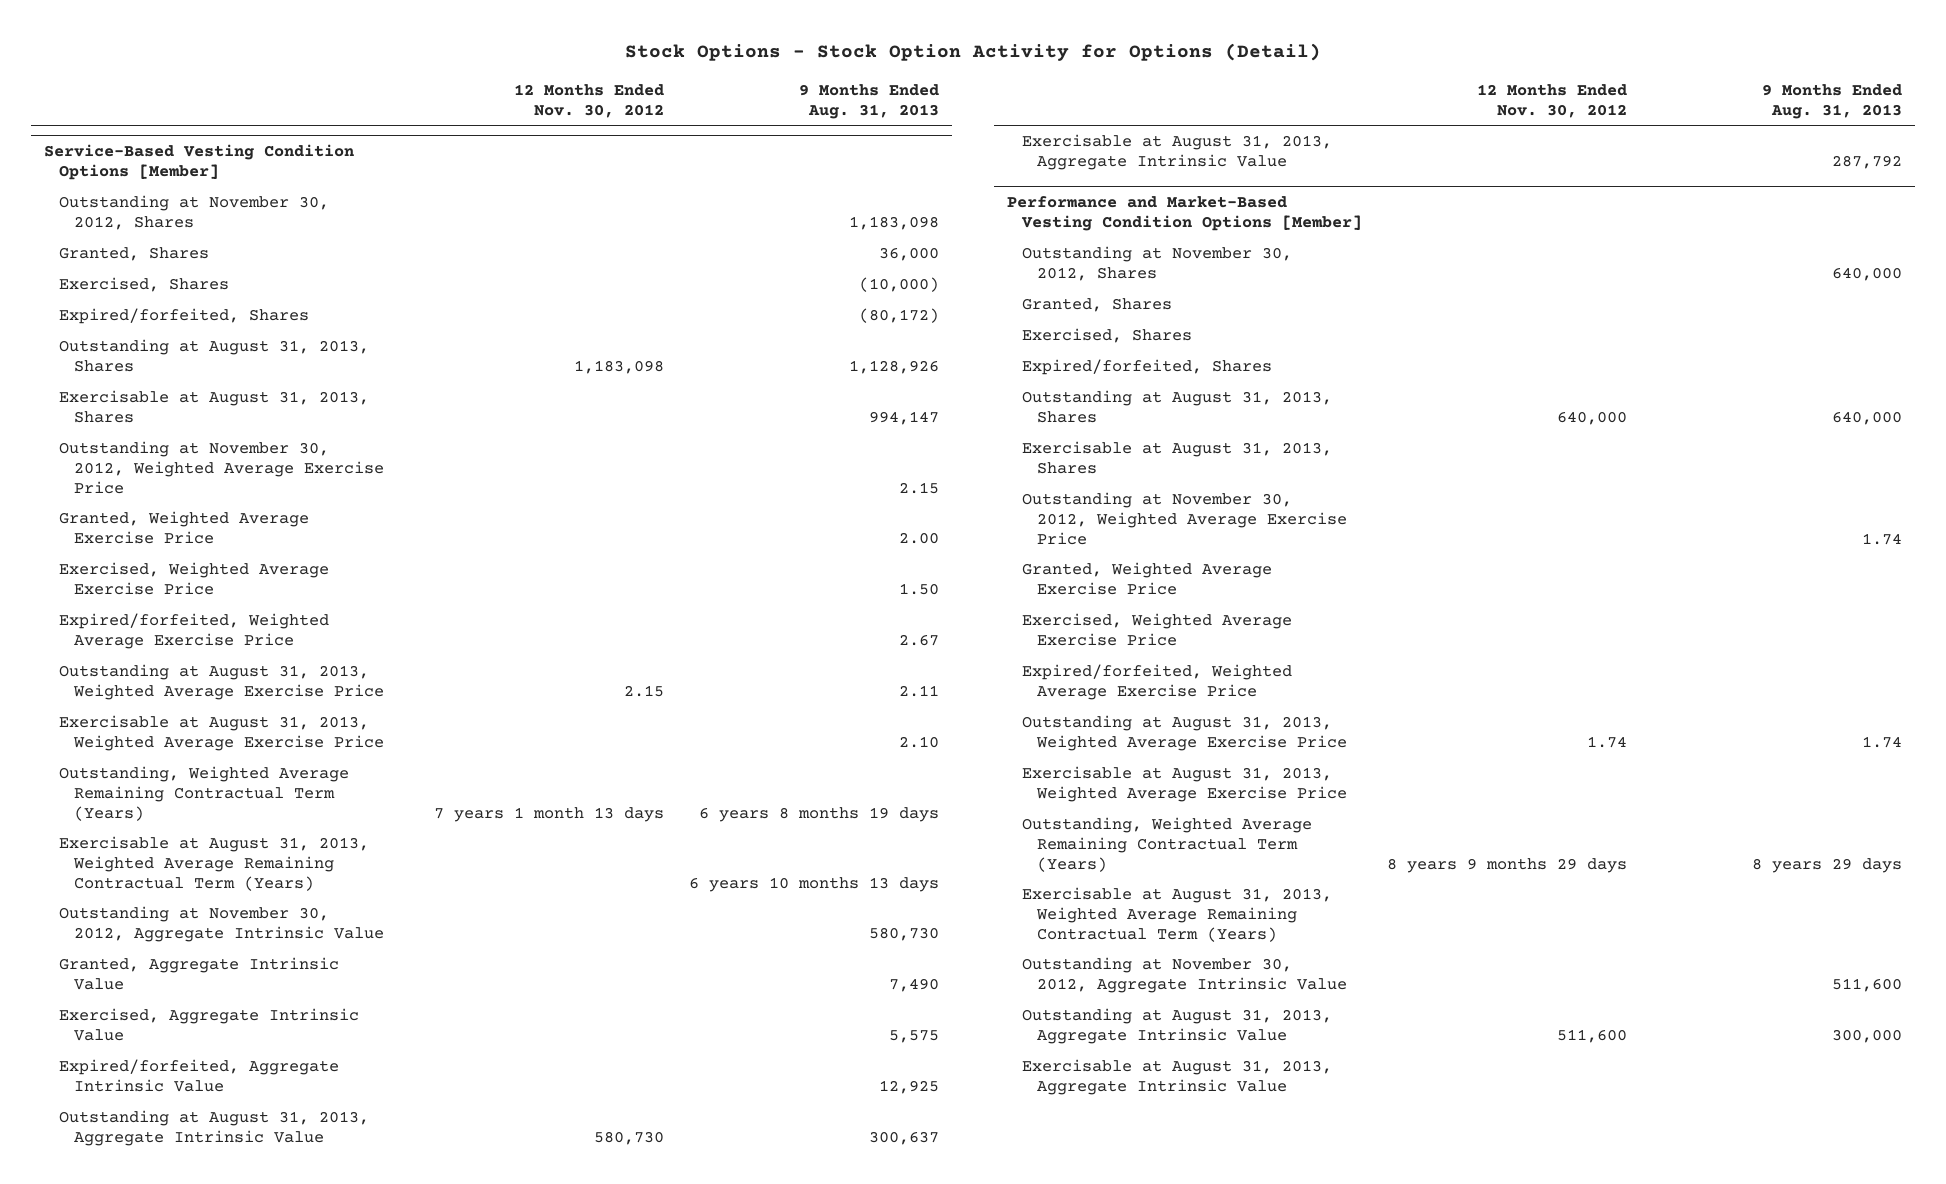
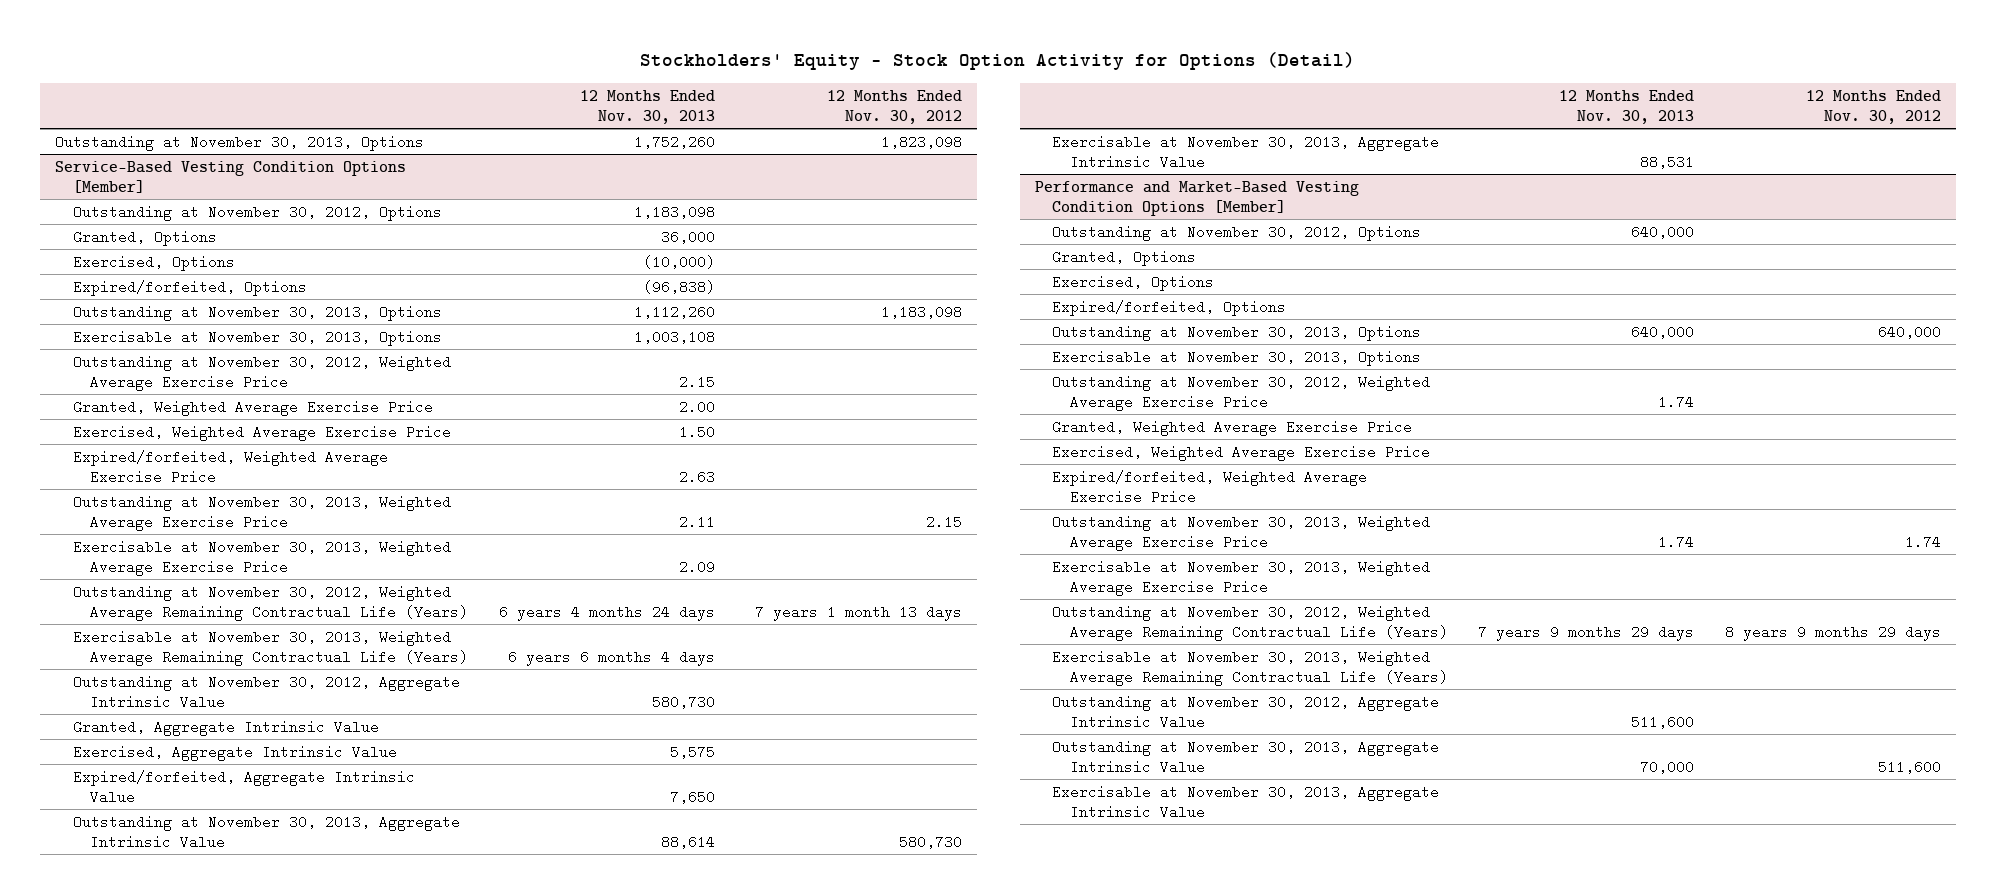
[625,43,1322,62] Stock Options - Stock Option Activity for Options (Detail) -> [640,52,1356,71] Stockholders' Equity - Stock Option Activity for Options (Detail)
[799,83,940,119] 9 Months Ended Aug. 31, 2013 -> none
none -> [579,90,715,125] 12 Months Ended Nov. 30, 2013
none -> [55,134,425,151] Outstanding at November 30, 2013, Options
[58,195,329,231] Outstanding at November 30, 2012, Shares -> [72,204,442,221] Outstanding at November 30, 2012, Options
[58,247,209,262] Granted, Shares -> [72,229,217,246] Granted, Options
[58,277,229,293] Exercised, Shares -> [72,254,235,271] Exercised, Options
[58,308,309,325] Expired/forfeited, Shares -> [72,279,307,296] Expired/forfeited, Options
[58,339,369,373] Outstanding at August 31, 2013, Shares -> [72,304,442,321] Outstanding at November 30, 2013, Options
[58,390,369,424] Exercisable at August 31, 2013, Shares -> [72,329,442,346] Exercisable at November 30, 2013, Options
[58,664,384,701] Outstanding at August 31, 2013, Weighted Average Exercise Price -> [72,494,451,531] Outstanding at November 30, 2013, Weighted Average Exercise Price
[58,715,384,752] Exercisable at August 31, 2013, Weighted Average Exercise Price -> [72,539,451,576] Exercisable at November 30, 2013, Weighted Average Exercise Price
[58,766,349,821] Outstanding, Weighted Average Remaining Contractual Term (Years) -> [72,584,469,621] Outstanding at November 30, 2012, Weighted Average Remaining Contractual Life (Years)
[58,836,369,891] Exercisable at August 31, 2013, Weighted Average Remaining Contractual Term (Years) -> [72,629,469,666] Exercisable at November 30, 2013, Weighted Average Remaining Contractual Life (Years)
[58,1110,369,1147] Outstanding at August 31, 2013, Aggregate Intrinsic Value -> [72,814,460,849] Outstanding at November 30, 2013, Aggregate Intrinsic Value
[1021,134,1332,171] Exercisable at August 31, 2013, Aggregate Intrinsic Value -> [1052,134,1440,169] Exercisable at November 30, 2013, Aggregate Intrinsic Value
[1021,246,1292,282] Outstanding at November 30, 2012, Shares -> [1052,224,1422,241] Outstanding at November 30, 2012, Options
[1021,298,1172,313] Granted, Shares -> [1052,249,1197,266] Granted, Options
[1021,328,1192,344] Exercised, Shares -> [1052,274,1215,291] Exercised, Options
[1021,359,1272,376] Expired/forfeited, Shares -> [1052,299,1287,316] Expired/forfeited, Options
[1021,390,1332,424] Outstanding at August 31, 2013, Shares -> [1052,324,1422,341] Outstanding at November 30, 2013, Options
[1021,441,1332,475] Exercisable at August 31, 2013, Shares -> [1052,349,1422,366] Exercisable at November 30, 2013, Options
[1021,715,1347,752] Outstanding at August 31, 2013, Weighted Average Exercise Price -> [1052,514,1431,551] Outstanding at November 30, 2013, Weighted Average Exercise Price
[1021,766,1347,803] Exercisable at August 31, 2013, Weighted Average Exercise Price -> [1052,559,1431,596] Exercisable at November 30, 2013, Weighted Average Exercise Price
[1021,817,1312,872] Outstanding, Weighted Average Remaining Contractual Term (Years) -> [1052,604,1448,641] Outstanding at November 30, 2012, Weighted Average Remaining Contractual Life (Years)
[1021,887,1332,942] Exercisable at August 31, 2013, Weighted Average Remaining Contractual Term (Years) -> [1052,649,1448,686] Exercisable at November 30, 2013, Weighted Average Remaining Contractual Life (Years)
[1021,1008,1332,1045] Outstanding at August 31, 2013, Aggregate Intrinsic Value -> [1052,739,1440,774] Outstanding at November 30, 2013, Aggregate Intrinsic Value
[1021,1059,1332,1096] Exercisable at August 31, 2013, Aggregate Intrinsic Value -> [1052,784,1440,819] Exercisable at November 30, 2013, Aggregate Intrinsic Value

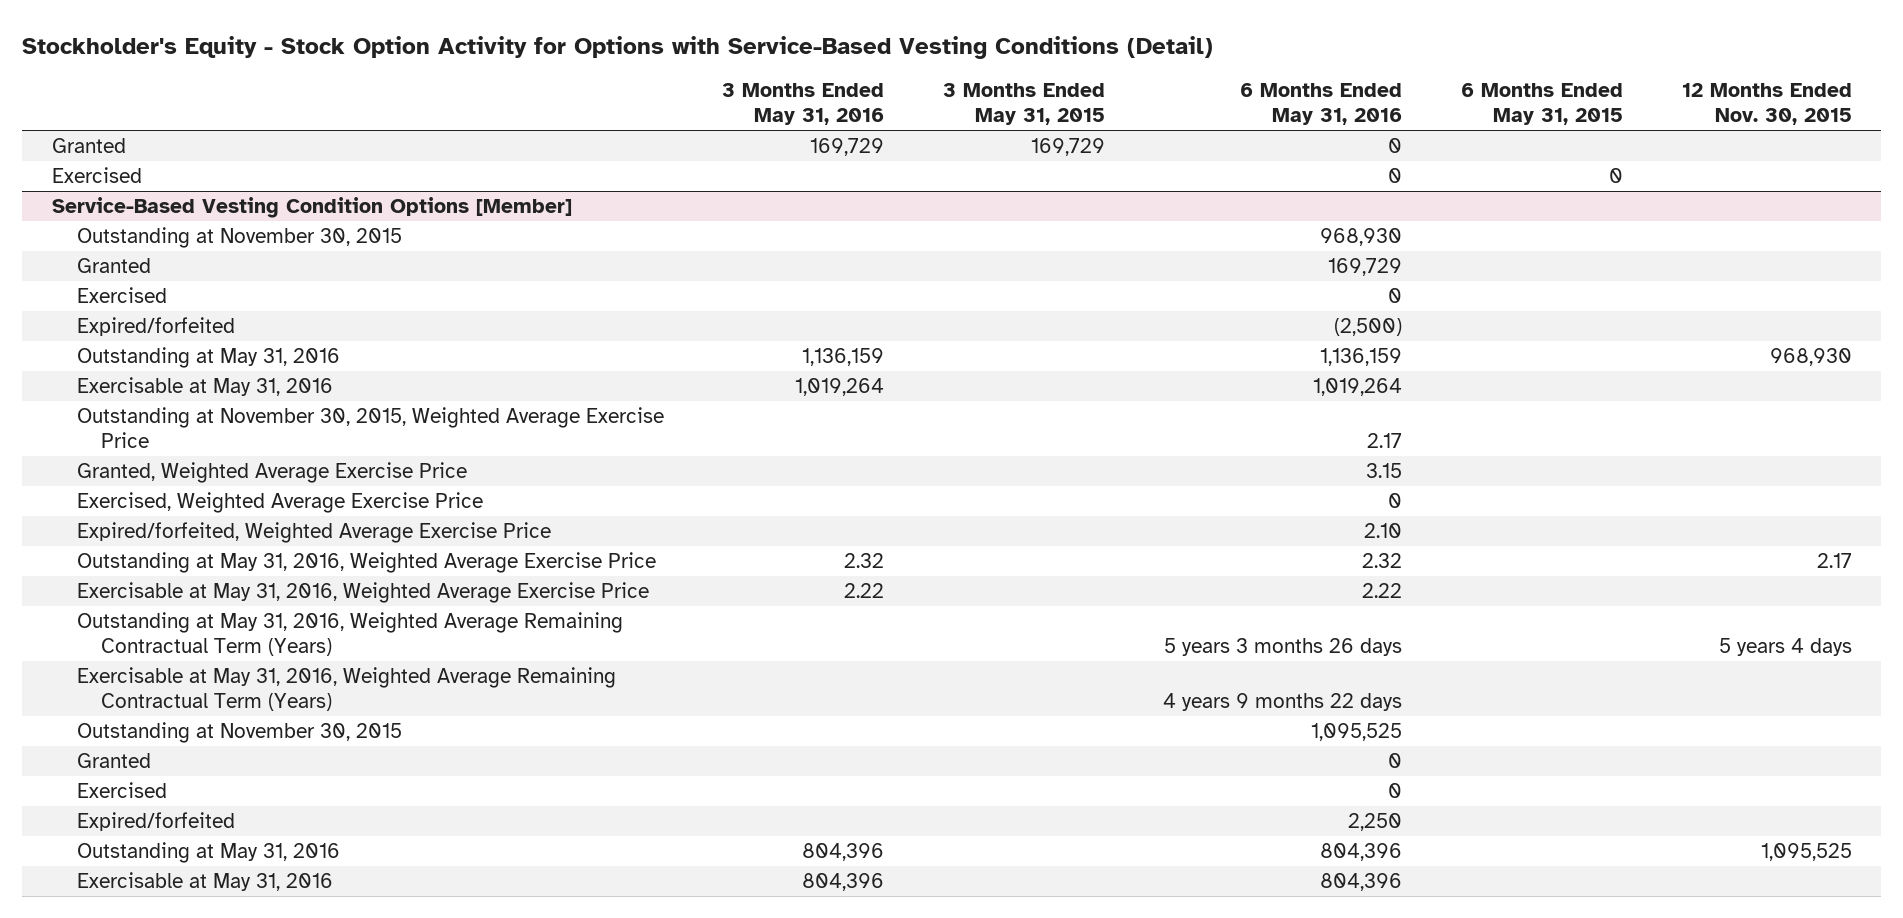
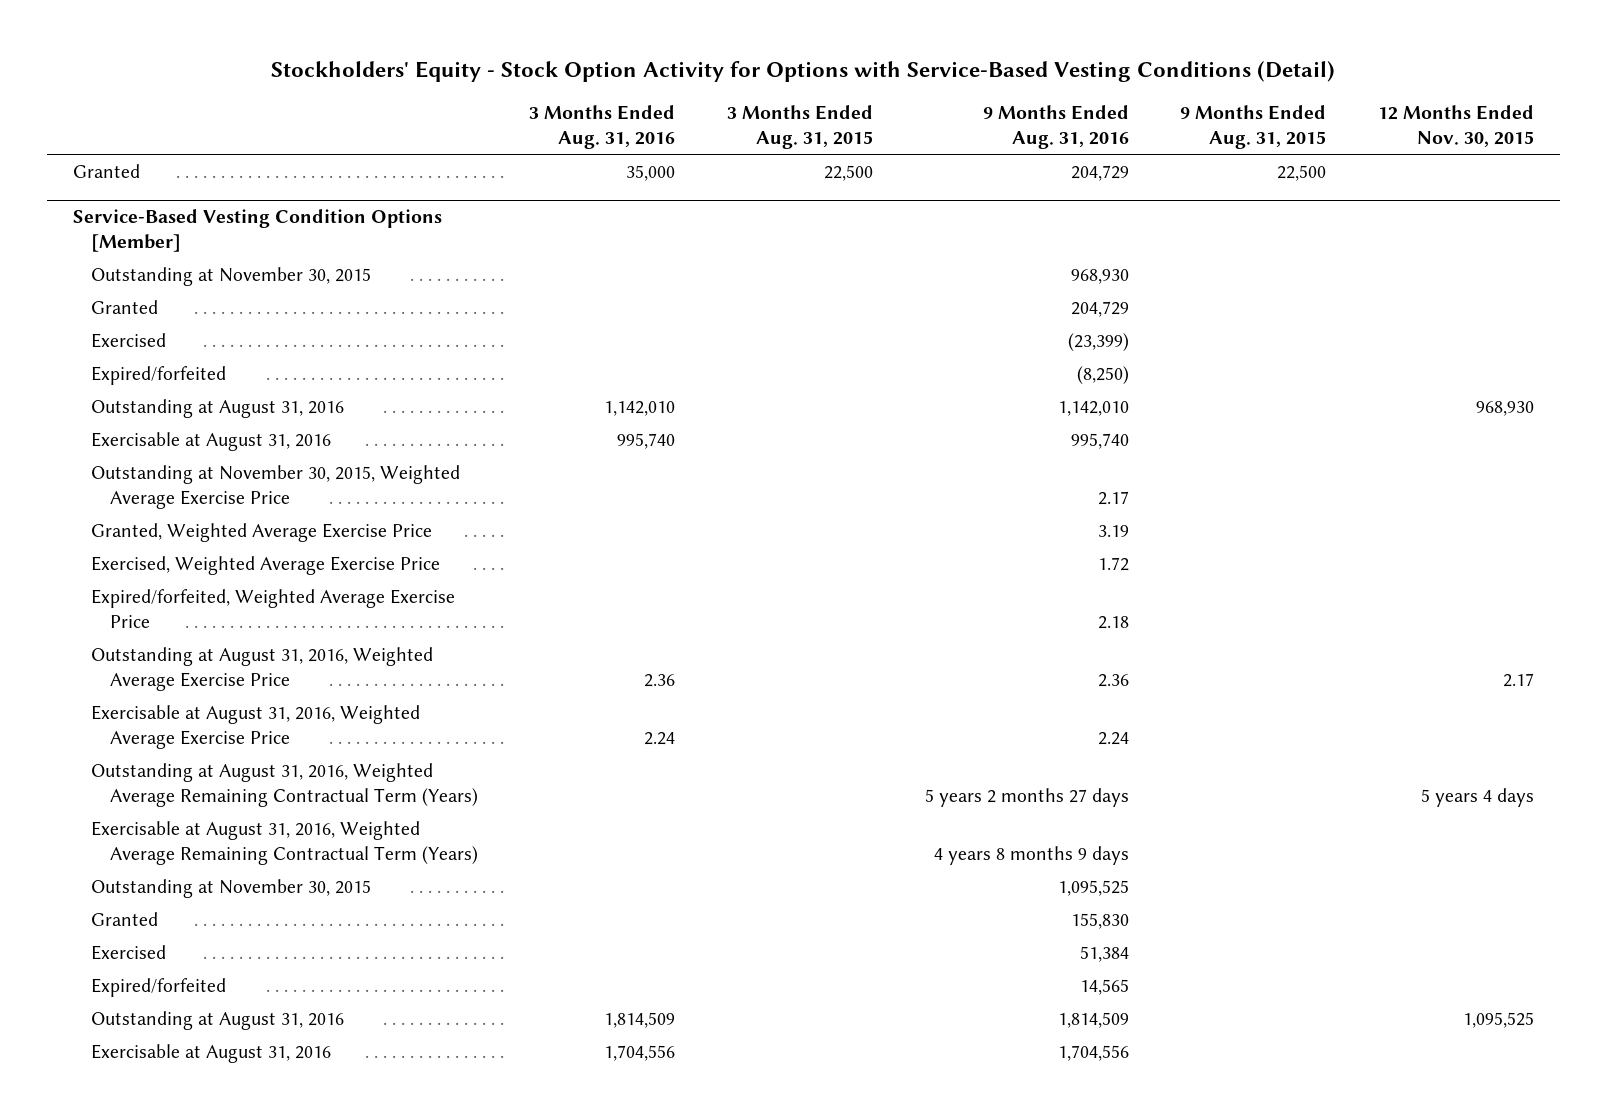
[22,36,1214,60] Stockholder's Equity - Stock Option Activity for Options with Service-Based Vesting Conditions (Detail) -> [271,60,1336,82] Stockholders' Equity - Stock Option Activity for Options with Service-Based Vesting Conditions (Detail)
[722,82,885,126] 3 Months Ended May 31, 2016 -> none
[942,82,1105,126] 3 Months Ended May 31, 2015 -> none
[1240,82,1403,126] 6 Months Ended May 31, 2016 -> none
[1460,82,1623,126] 6 Months Ended May 31, 2015 -> none
none -> [529,104,676,150] 3 Months Ended Aug. 31, 2016
none -> [727,104,874,150] 3 Months Ended Aug. 31, 2015
none -> [982,104,1129,150] 9 Months Ended Aug. 31, 2016
none -> [1180,104,1327,150] 9 Months Ended Aug. 31, 2015
[51,167,142,184] Exercised -> none
[76,347,340,369] Outstanding at May 31, 2016 -> [91,398,345,418] Outstanding at August 31, 2016
[76,377,333,397] Exercisable at May 31, 2016 -> [91,431,332,451] Exercisable at August 31, 2016
[76,552,656,574] Outstanding at May 31, 2016, Weighted Average Exercise Price -> [91,646,434,691] Outstanding at August 31, 2016, Weighted Average Exercise Price
[76,582,649,604] Exercisable at May 31, 2016, Weighted Average Exercise Price -> [91,704,421,749] Exercisable at August 31, 2016, Weighted Average Exercise Price
[76,612,623,657] Outstanding at May 31, 2016, Weighted Average Remaining Contractual Term (Years) -> [91,762,478,807] Outstanding at August 31, 2016, Weighted Average Remaining Contractual Term (Years)
[76,667,616,712] Exercisable at May 31, 2016, Weighted Average Remaining Contractual Term (Years) -> [91,820,478,865] Exercisable at August 31, 2016, Weighted Average Remaining Contractual Term (Years)
[76,842,340,864] Outstanding at May 31, 2016 -> [91,1010,345,1030] Outstanding at August 31, 2016
[76,872,333,892] Exercisable at May 31, 2016 -> [91,1043,332,1063] Exercisable at August 31, 2016

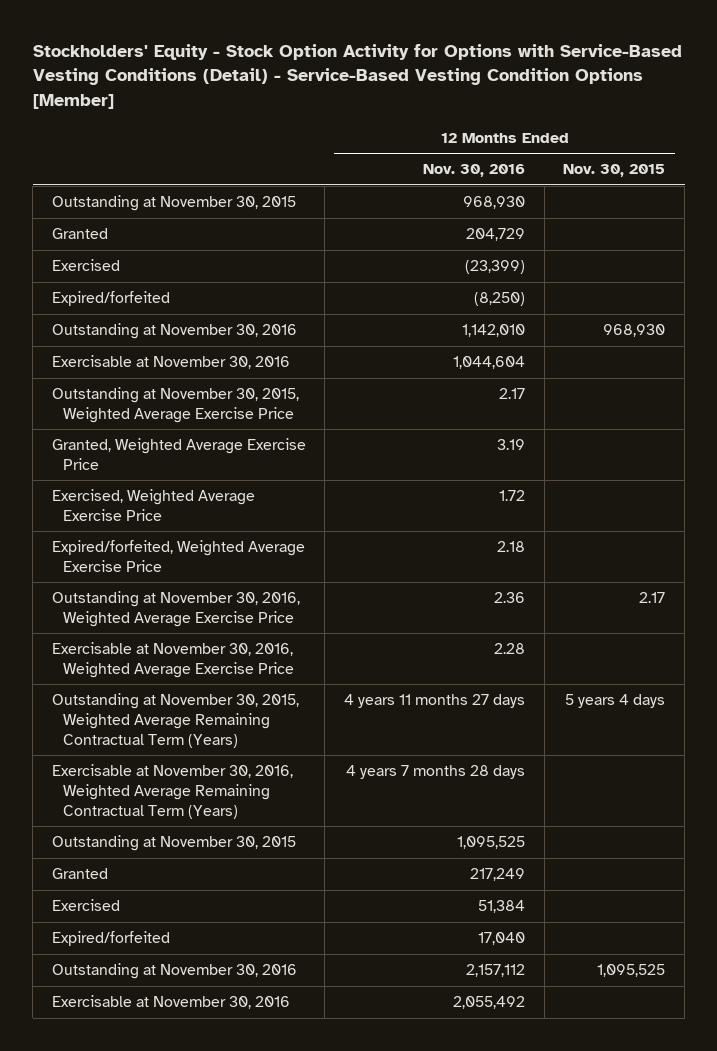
[271,60,1336,82] Stockholders' Equity - Stock Option Activity for Options with Service-Based Vesting Conditions (Detail) -> [32,44,682,109] Stockholders' Equity - Stock Option Activity for Options with Service-Based Vesting Conditions (Detail) - Service-Based Vesting Condition Options [Member]
[529,104,676,150] 3 Months Ended Aug. 31, 2016 -> none
[727,104,874,150] 3 Months Ended Aug. 31, 2015 -> none
[982,104,1129,150] 9 Months Ended Aug. 31, 2016 -> none
[1180,104,1327,150] 9 Months Ended Aug. 31, 2015 -> none
none -> [423,164,526,178] Nov. 30, 2016
none -> [51,195,296,212] Outstanding at November 30, 2015
[72,209,442,253] Service-Based Vesting Condition Options [Member] -> none
[91,266,372,286] Outstanding at November 30, 2015 -> none
[91,299,159,314] Granted -> none
[91,332,167,348] Exercised -> none
[91,365,227,385] Expired/forfeited -> none
[91,398,345,418] Outstanding at August 31, 2016 -> none
[91,431,332,451] Exercisable at August 31, 2016 -> none
[91,464,461,509] Outstanding at November 30, 2015, Weighted Average Exercise Price -> none
[91,522,433,542] Granted, Weighted Average Exercise Price -> none
[91,555,441,575] Exercised, Weighted Average Exercise Price -> none
[91,588,456,628] Expired/forfeited, Weighted Average Exercise Price -> none
[91,646,434,691] Outstanding at August 31, 2016, Weighted Average Exercise Price -> none
[91,704,421,749] Exercisable at August 31, 2016, Weighted Average Exercise Price -> none
[91,762,478,807] Outstanding at August 31, 2016, Weighted Average Remaining Contractual Term (Years) -> none
[91,820,478,865] Exercisable at August 31, 2016, Weighted Average Remaining Contractual Term (Years) -> none
[91,878,372,898] Outstanding at November 30, 2015 -> none
[91,911,159,926] Granted -> none
[91,944,167,960] Exercised -> none
[91,977,227,997] Expired/forfeited -> none
[91,1010,345,1030] Outstanding at August 31, 2016 -> none
[91,1043,332,1063] Exercisable at August 31, 2016 -> none
none -> [51,259,120,272] Exercised
none -> [51,291,170,307] Expired/forfeited
none -> [51,323,297,340] Outstanding at November 30, 2016
none -> [51,355,290,370] Exercisable at November 30, 2016
none -> [51,387,299,423] Outstanding at November 30, 2015, Weighted Average Exercise Price
none -> [51,438,306,470] Granted, Weighted Average Exercise Price
none -> [51,489,255,521] Exercised, Weighted Average Exercise Price
none -> [51,540,305,572] Expired/forfeited, Weighted Average Exercise Price
none -> [51,591,300,627] Outstanding at November 30, 2016, Weighted Average Exercise Price
none -> [51,642,295,678] Exercisable at November 30, 2016, Weighted Average Exercise Price
none -> [51,693,299,748] Outstanding at November 30, 2015, Weighted Average Remaining Contractual Term (Years)
none -> [51,764,293,819] Exercisable at November 30, 2016, Weighted Average Remaining Contractual Term (Years)
none -> [51,835,296,852] Outstanding at November 30, 2015
none -> [51,868,108,880] Granted
none -> [51,899,120,912] Exercised
none -> [51,931,170,947] Expired/forfeited
none -> [51,963,297,980] Outstanding at November 30, 2016
none -> [51,995,290,1010] Exercisable at November 30, 2016

